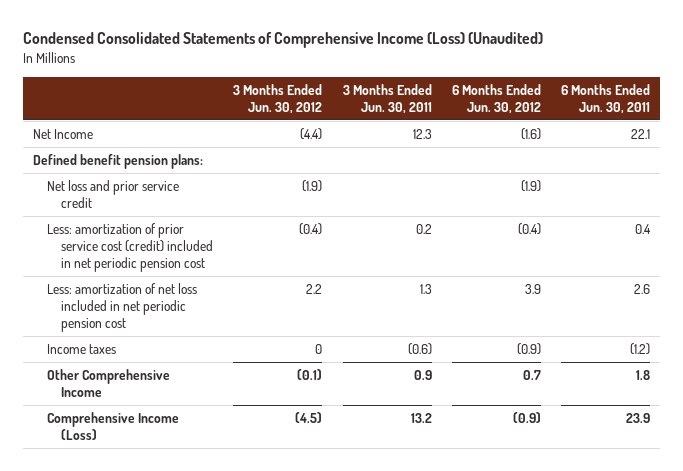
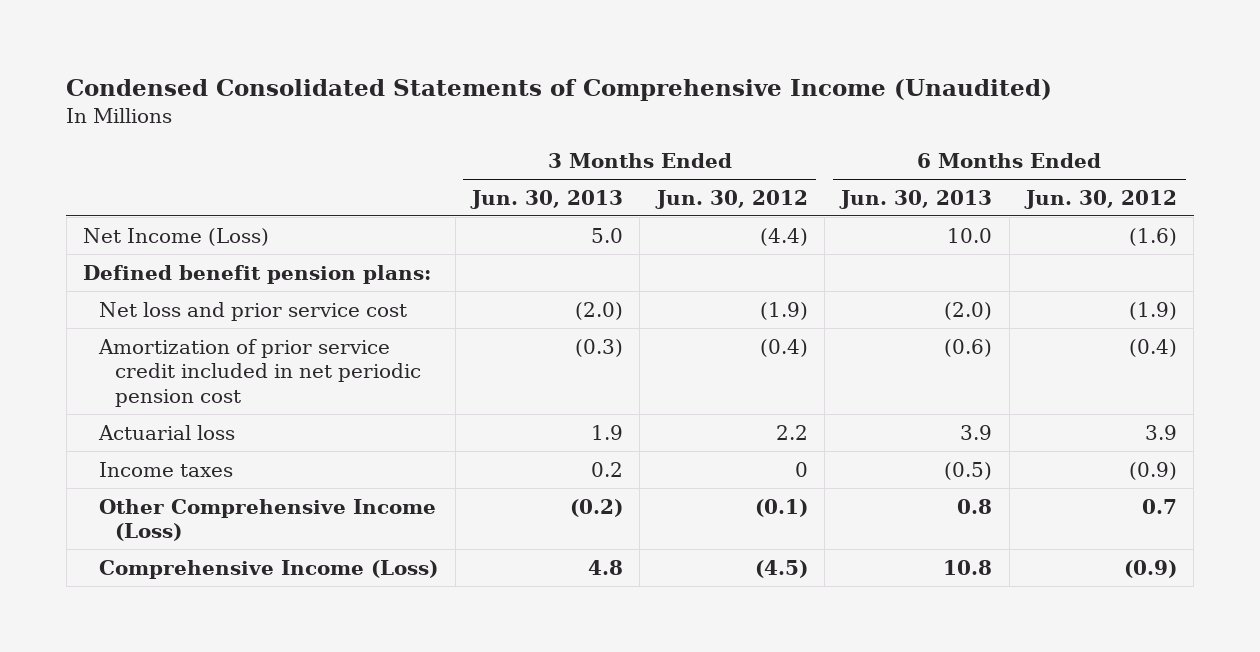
[23,32,544,49] Condensed Consolidated Statements of Comprehensive Income (Loss) (Unaudited) -> [66,79,1053,102] Condensed Consolidated Statements of Comprehensive Income (Unaudited)
[342,83,432,114] 3 Months Ended Jun. 30, 2011 -> none
[561,83,651,114] 6 Months Ended Jun. 30, 2011 -> none
none -> [469,189,623,209] Jun. 30, 2013
none -> [839,189,993,209] Jun. 30, 2013
[33,129,94,140] Net Income -> [82,227,269,246] Net Income (Loss)
[47,180,180,209] Net loss and prior service credit -> [99,301,408,321] Net loss and prior service cost
[47,223,214,273] Less: amortization of prior service cost (credit) included in net periodic pension cost -> [98,338,422,407] Amortization of prior service credit included in net periodic pension cost
[47,283,198,333] Less: amortization of net loss included in net periodic pension cost -> [98,424,236,440] Actuarial loss
[47,369,171,398] Other Comprehensive Income -> [99,498,437,542] Other Comprehensive Income (Loss)

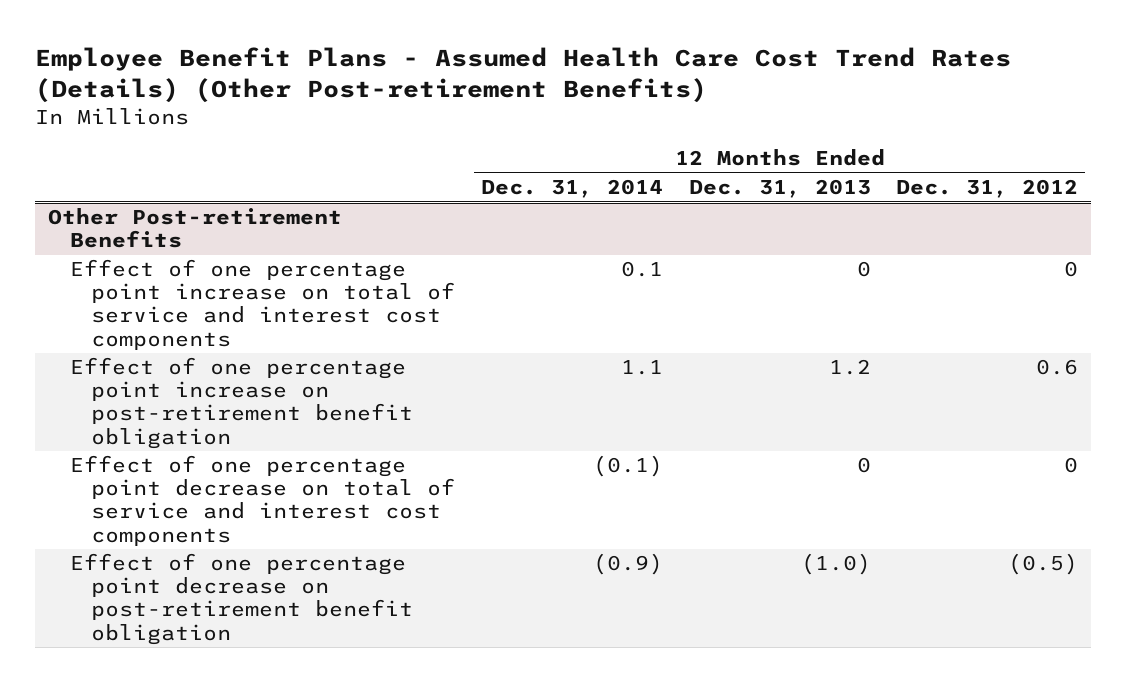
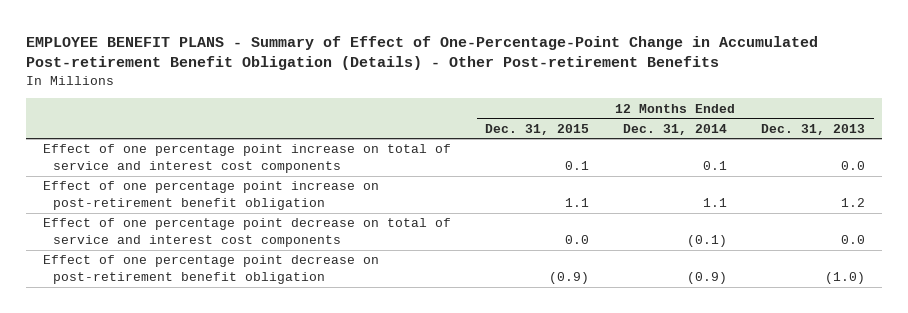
[35,47,1012,104] Employee Benefit Plans - Assumed Health Care Cost Trend Rates (Details) (Other Post-retirement Benefits) -> [26,35,819,71] EMPLOYEE BENEFIT PLANS - Summary of Effect of One-Percentage-Point Change in Accumulated Post-retirement Benefit Obligation (Details) - Other Post-retirement Benefits
[896,179,1079,199] Dec. 31, 2012 -> none
none -> [485,123,590,135] Dec. 31, 2015
[48,208,343,249] Other Post-retirement Benefits -> none
[856,261,871,278] 0 -> [841,161,866,171] 0.0
[856,457,871,474] 0 -> [841,235,866,245] 0.0

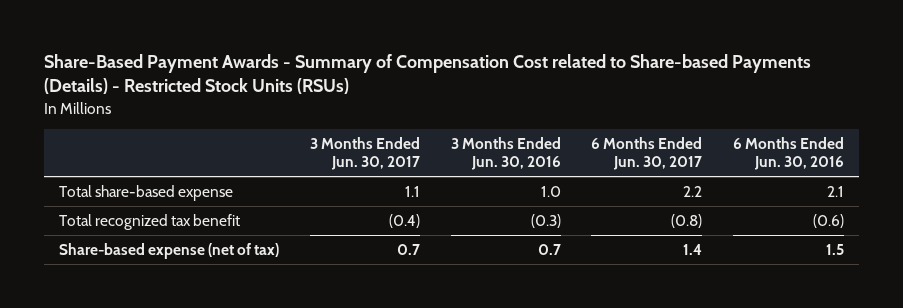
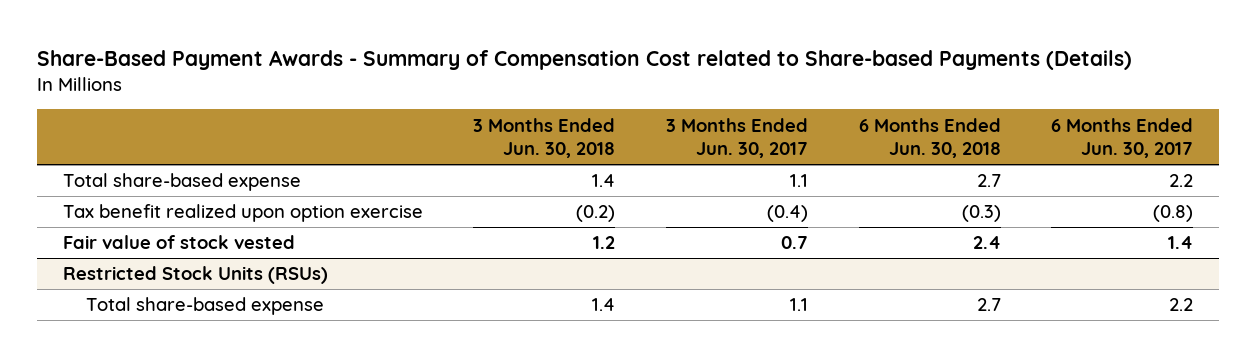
[43,54,811,95] Share-Based Payment Awards - Summary of Compensation Cost related to Share-based Payments (Details) - Restricted Stock Units (RSUs) -> [37,50,1133,71] Share-Based Payment Awards - Summary of Compensation Cost related to Share-based Payments (Details)
[450,137,561,171] 3 Months Ended Jun. 30, 2016 -> none
[732,137,844,171] 6 Months Ended Jun. 30, 2016 -> none
none -> [473,117,616,159] 3 Months Ended Jun. 30, 2018
none -> [858,117,1001,159] 6 Months Ended Jun. 30, 2018
[59,213,241,230] Total recognized tax benefit -> [62,204,423,223] Tax benefit realized upon option exercise
[59,242,280,259] Share-based expense (net of tax) -> [62,235,295,250] Fair value of stock vested
none -> [62,266,328,285] Restricted Stock Units (RSUs)
none -> [85,297,324,316] Total share-based expense

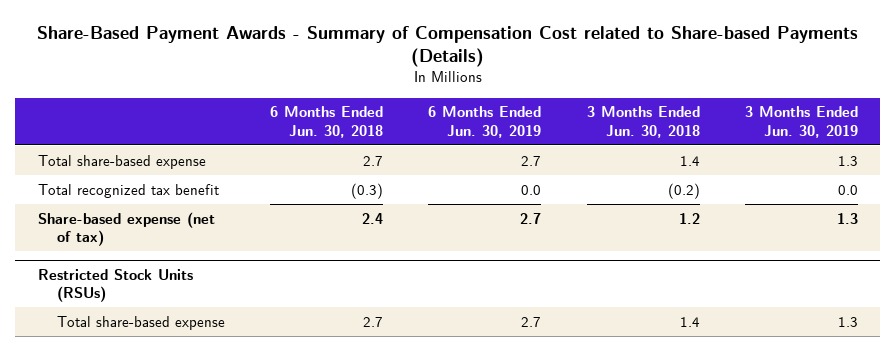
[666,117,809,159] 3 Months Ended Jun. 30, 2017 -> none
[1051,117,1194,159] 6 Months Ended Jun. 30, 2017 -> none
none -> [428,106,542,138] 6 Months Ended Jun. 30, 2019
none -> [744,106,858,138] 3 Months Ended Jun. 30, 2019
[62,204,423,223] Tax benefit realized upon option exercise -> [37,183,219,198] Total recognized tax benefit
[62,235,295,250] Fair value of stock vested -> [37,211,215,246] Share-based expense (net of tax)

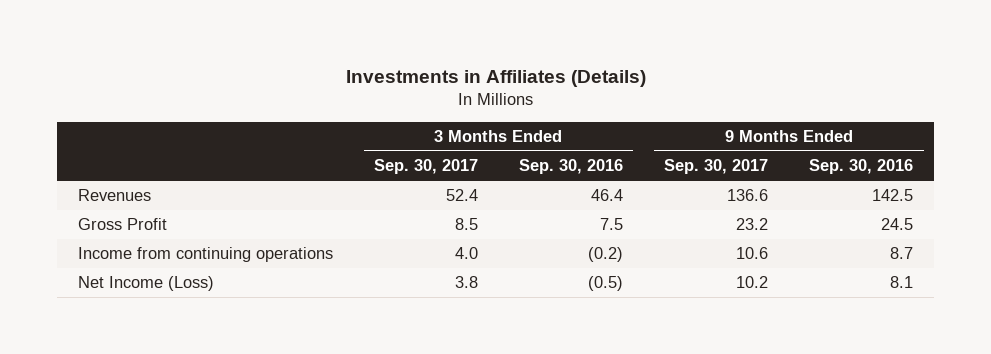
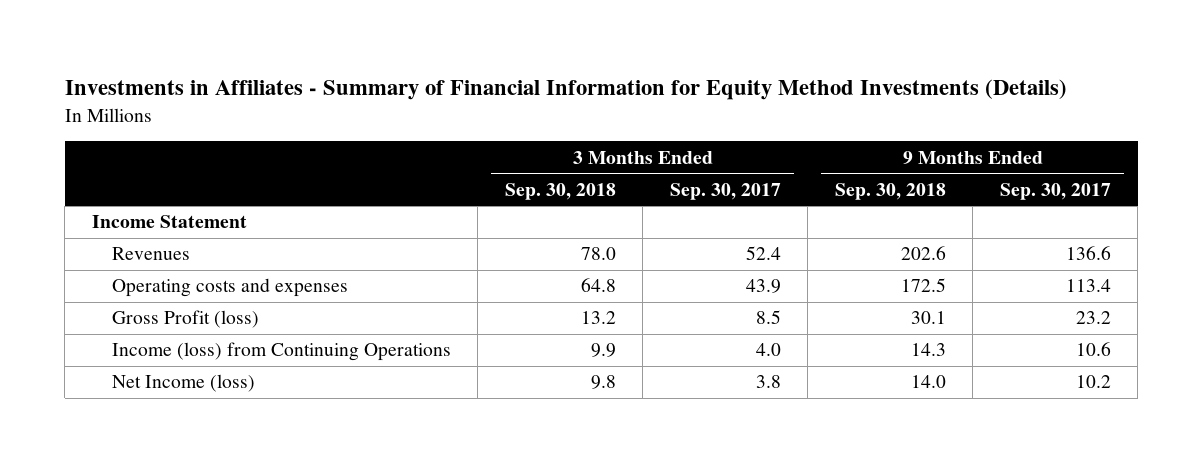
[345,69,646,87] Investments in Affiliates (Details) -> [64,79,1067,101] Investments in Affiliates - Summary of Financial Information for Equity Method Investments (Details)
[519,159,624,175] Sep. 30, 2016 -> none
[809,159,914,175] Sep. 30, 2016 -> none
none -> [504,182,616,200] Sep. 30, 2018
none -> [834,182,946,200] Sep. 30, 2018
none -> [91,215,247,229] Income Statement
none -> [111,278,348,298] Operating costs and expenses
[77,218,167,231] Gross Profit -> [111,310,259,329] Gross Profit (loss)
[77,247,333,263] Income from continuing operations -> [111,342,451,362] Income (loss) from Continuing Operations
[77,276,214,292] Net Income (Loss) -> [111,374,255,393] Net Income (loss)

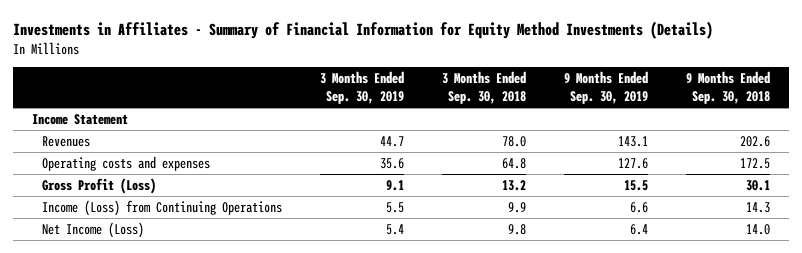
[669,182,781,200] Sep. 30, 2017 -> none
[999,182,1111,200] Sep. 30, 2017 -> none
none -> [320,71,405,105] 3 Months Ended Sep. 30, 2019
none -> [564,71,649,105] 9 Months Ended Sep. 30, 2019
[111,310,259,329] Gross Profit (loss) -> [42,177,157,194] Gross Profit (Loss)
[111,342,451,362] Income (loss) from Continuing Operations -> [42,199,283,216] Income (Loss) from Continuing Operations
[111,374,255,393] Net Income (loss) -> [42,221,145,238] Net Income (Loss)

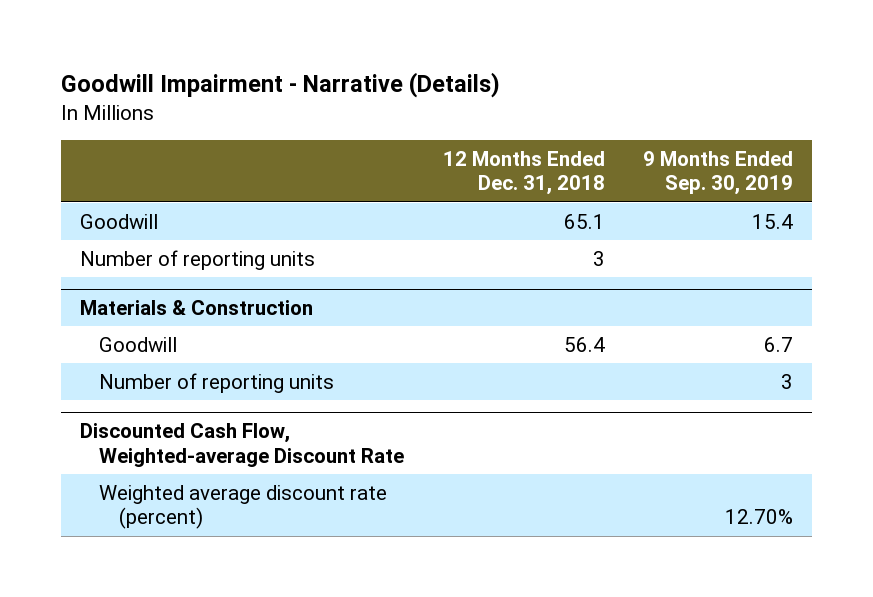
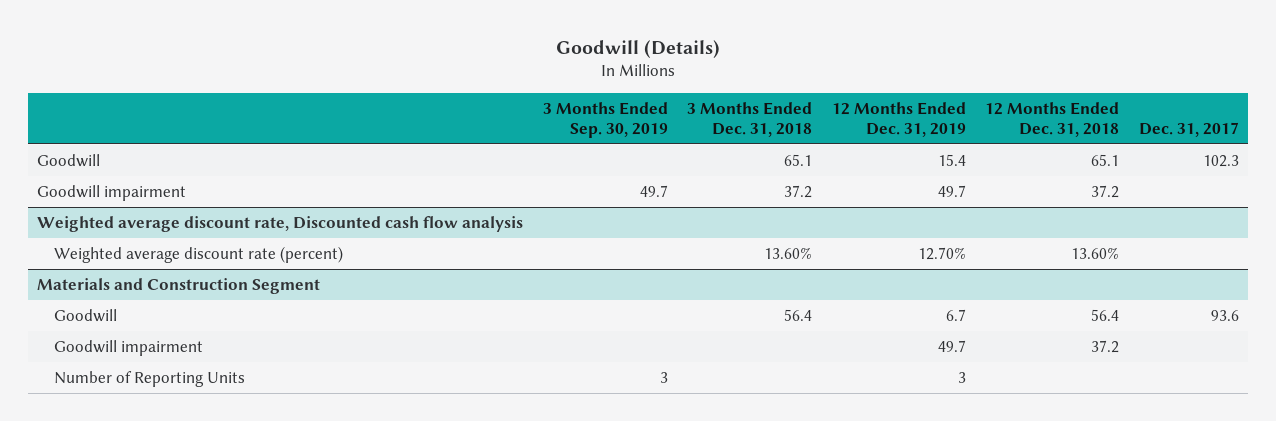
[60,72,500,99] Goodwill Impairment - Narrative (Details) -> [556,39,721,58] Goodwill (Details)
[643,150,794,196] 9 Months Ended Sep. 30, 2019 -> none
none -> [542,102,668,138] 3 Months Ended Sep. 30, 2019
none -> [687,102,813,137] 3 Months Ended Dec. 31, 2018
none -> [831,102,966,137] 12 Months Ended Dec. 31, 2019
none -> [1138,121,1239,137] Dec. 31, 2017
[79,249,315,270] Number of reporting units -> none
none -> [37,184,187,201] Goodwill impairment
none -> [37,215,524,232] Weighted average discount rate, Discounted cash flow analysis
none -> [54,245,344,263] Weighted average discount rate (percent)
[79,300,313,316] Materials & Construction -> [37,277,321,294] Materials and Construction Segment
[79,423,405,467] Discounted Cash Flow, Weighted-average Discount Rate -> none
[99,484,388,530] Weighted average discount rate (percent) -> none
none -> [54,339,204,356] Goodwill impairment
[99,372,335,393] Number of reporting units -> [54,370,246,387] Number of Reporting Units

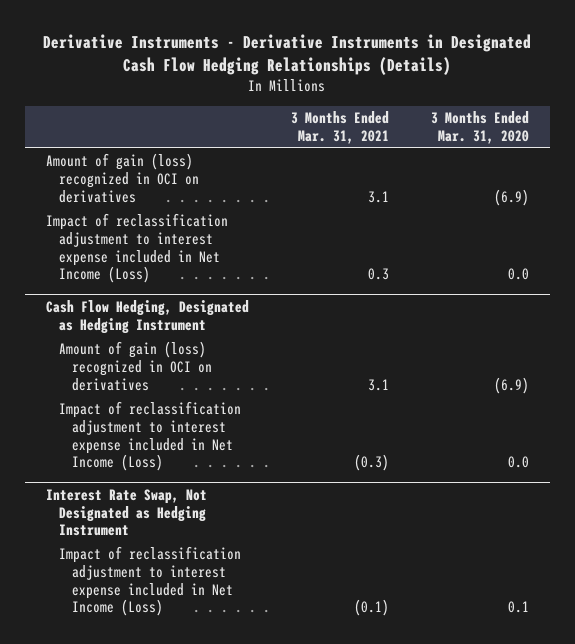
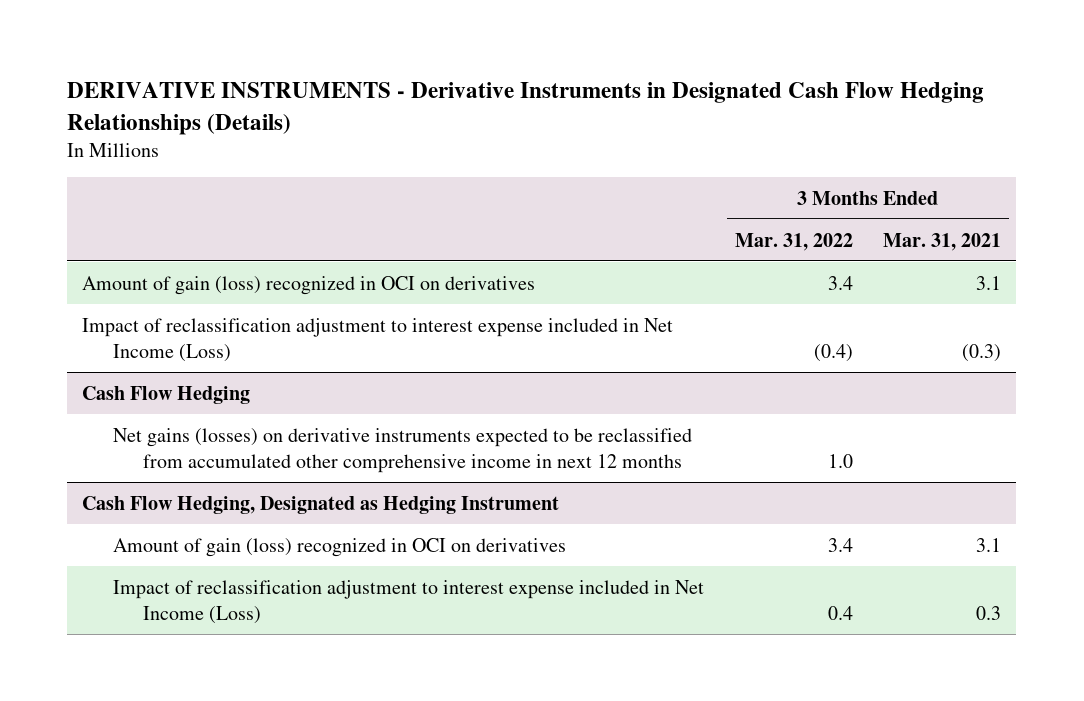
[43,34,532,76] Derivative Instruments - Derivative Instruments in Designated Cash Flow Hedging Relationships (Details) -> [67,82,985,135] DERIVATIVE INSTRUMENTS - Derivative Instruments in Designated Cash Flow Hedging Relationships (Details)
[430,111,529,144] 3 Months Ended Mar. 31, 2020 -> none
none -> [734,232,853,251] Mar. 31, 2022
[367,268,389,281] 0.3 -> [962,343,1002,362] (0.3)
none -> [82,385,251,404] Cash Flow Hedging
none -> [112,427,692,473] Net gains (losses) on derivative instruments expected to be reclassified from accumulated other comprehensive income in next 12 months
[45,489,207,537] Interest Rate Swap, Not Designated as Hedging Instrument -> none
[58,546,241,617] Impact of reclassification adjustment to interest expense included in Net Income (Loss) -> none
[353,454,389,472] (0.3) -> [976,605,1002,620] 0.3

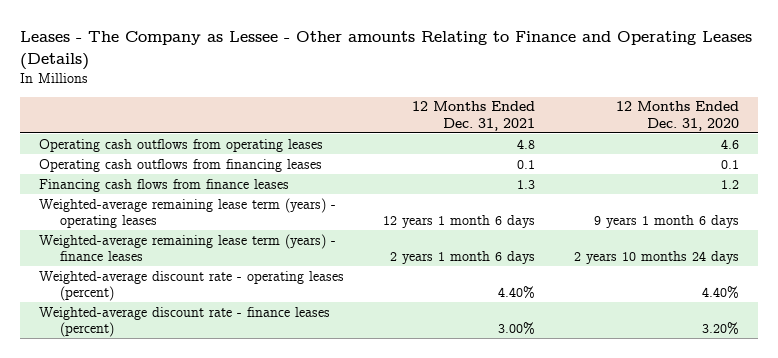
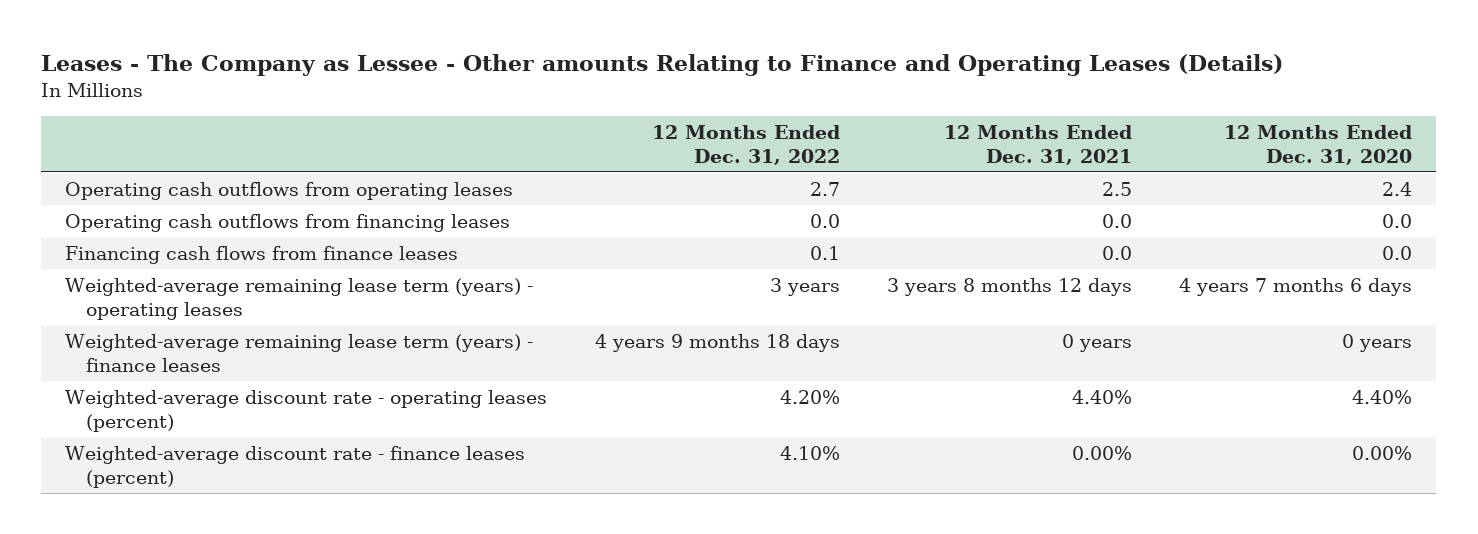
none -> [651,124,840,165] 12 Months Ended Dec. 31, 2022
[516,138,535,149] 4.8 -> [1102,181,1133,196] 2.5
[720,138,739,149] 4.6 -> [1382,181,1413,196] 2.4
[516,159,535,169] 0.1 -> [1102,213,1133,228] 0.0
[720,159,739,169] 0.1 -> [1382,213,1413,228] 0.0
[516,179,535,189] 1.3 -> [1102,245,1133,260] 0.0
[720,179,739,189] 1.2 -> [1382,245,1413,260] 0.0
[382,214,535,228] 12 years 1 month 6 days -> [887,277,1133,296] 3 years 8 months 12 days
[593,214,739,228] 9 years 1 month 6 days -> [1179,277,1413,296] 4 years 7 months 6 days
[389,250,535,264] 2 years 1 month 6 days -> [1062,333,1133,352] 0 years
[573,250,739,264] 2 years 10 months 24 days -> [1342,333,1413,352] 0 years
[497,321,535,335] 3.00% -> [1072,445,1133,460] 0.00%
[701,321,739,335] 3.20% -> [1352,445,1413,460] 0.00%

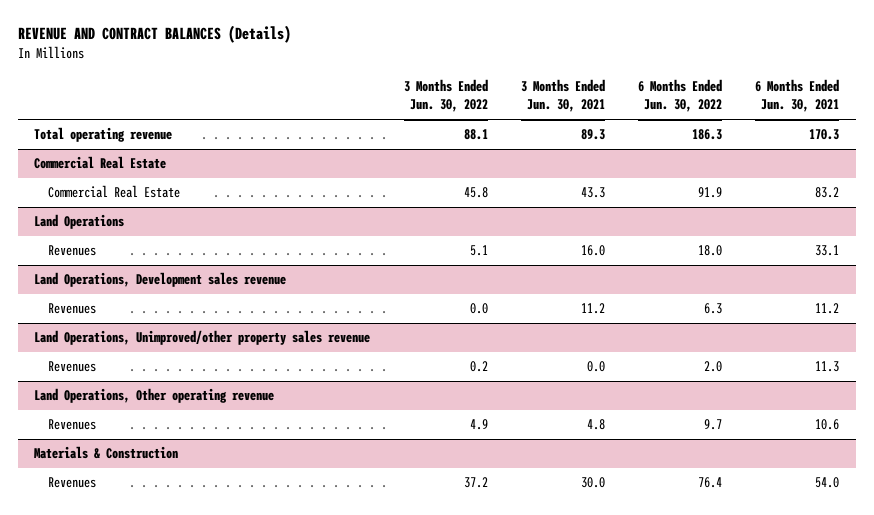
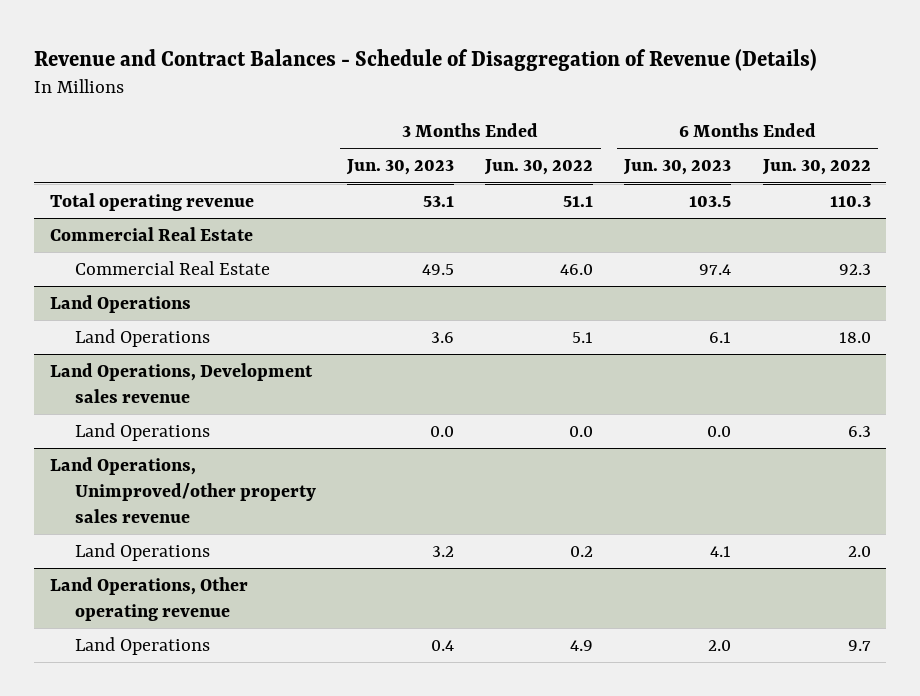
[17,25,291,44] REVENUE AND CONTRACT BALANCES (Details) -> [34,48,818,71] Revenue and Contract Balances - Schedule of Disaggregation of Revenue (Details)
[520,79,605,113] 3 Months Ended Jun. 30, 2021 -> none
[755,79,840,113] 6 Months Ended Jun. 30, 2021 -> none
none -> [346,159,455,176] Jun. 30, 2023
none -> [623,159,732,176] Jun. 30, 2023
[463,129,488,141] 88.1 -> [563,196,594,208] 51.1
[691,129,722,141] 186.3 -> [829,196,871,208] 110.3
[463,187,488,199] 45.8 -> [560,264,594,276] 46.0
[697,187,722,199] 91.9 -> [838,264,871,276] 92.3
[48,245,97,257] Revenues -> [75,329,211,348] Land Operations
[48,303,97,315] Revenues -> [75,423,211,442] Land Operations
[48,361,97,373] Revenues -> [75,543,211,562] Land Operations
[34,446,179,460] Materials & Construction -> none
[48,477,97,489] Revenues -> none
[48,419,97,431] Revenues -> [75,637,211,656] Land Operations

